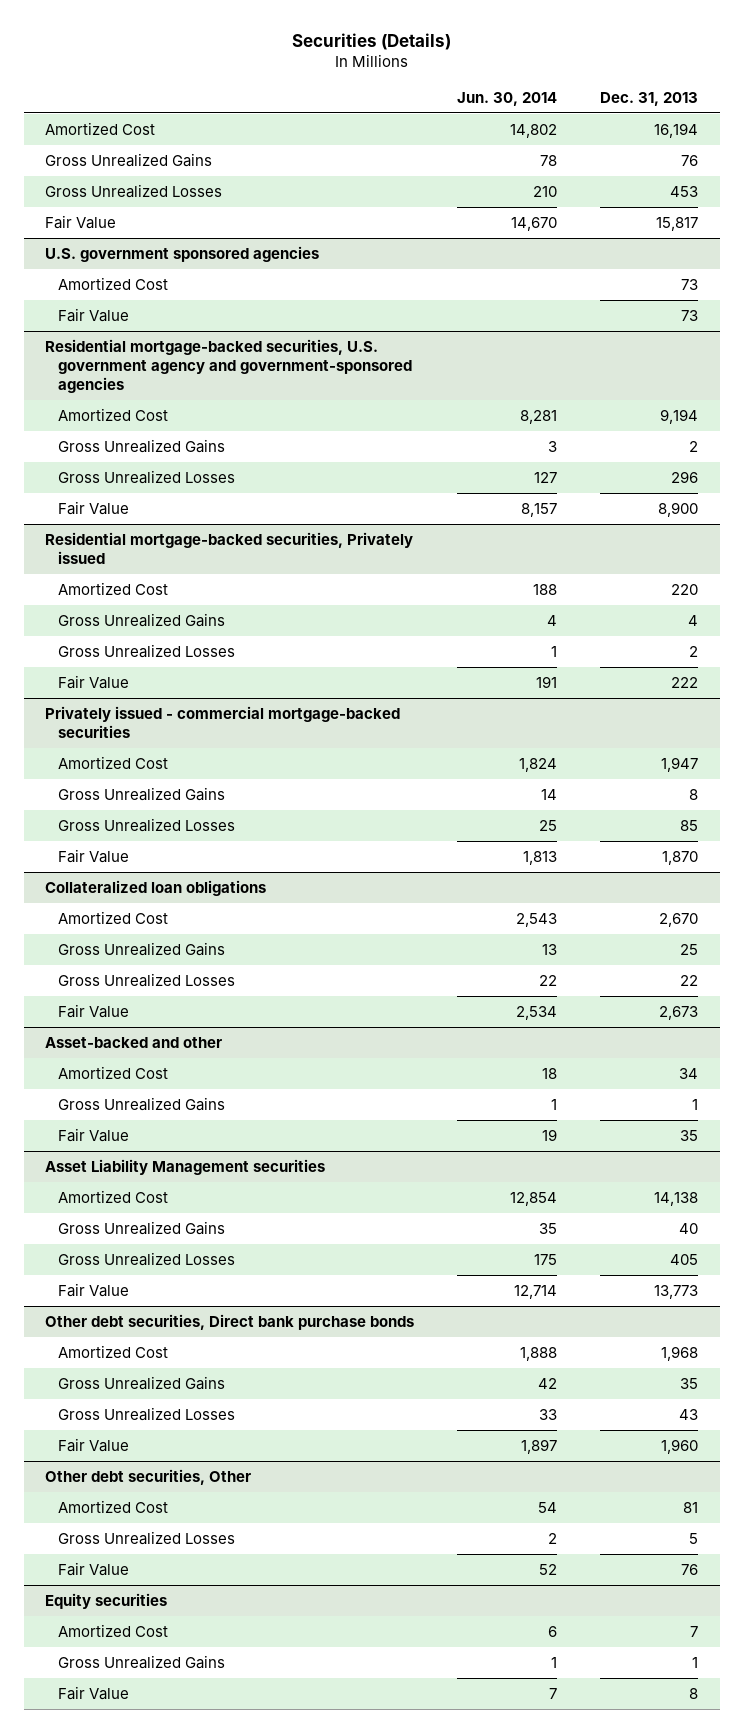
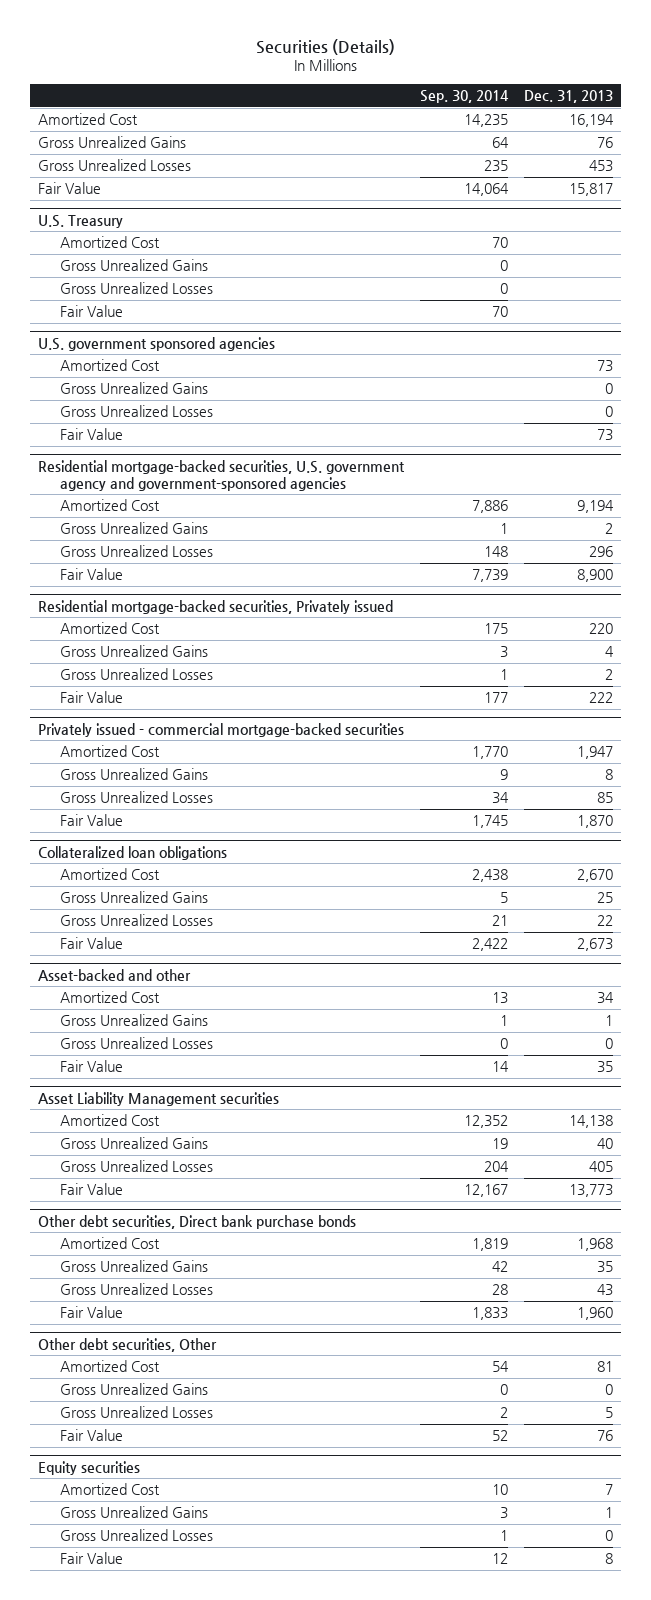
[457,91,558,106] Jun. 30, 2014 -> none
none -> [420,90,510,104] Sep. 30, 2014
none -> [38,214,124,228] U.S. Treasury
none -> [60,236,161,249] Amortized Cost
none -> [60,259,209,272] Gross Unrealized Gains
none -> [60,282,214,295] Gross Unrealized Losses
none -> [60,305,124,318] Fair Value
none -> [60,382,209,395] Gross Unrealized Gains
none -> [60,405,214,418] Gross Unrealized Losses
none -> [60,1037,214,1050] Gross Unrealized Losses
none -> [60,1383,209,1396] Gross Unrealized Gains
none -> [60,1529,214,1542] Gross Unrealized Losses

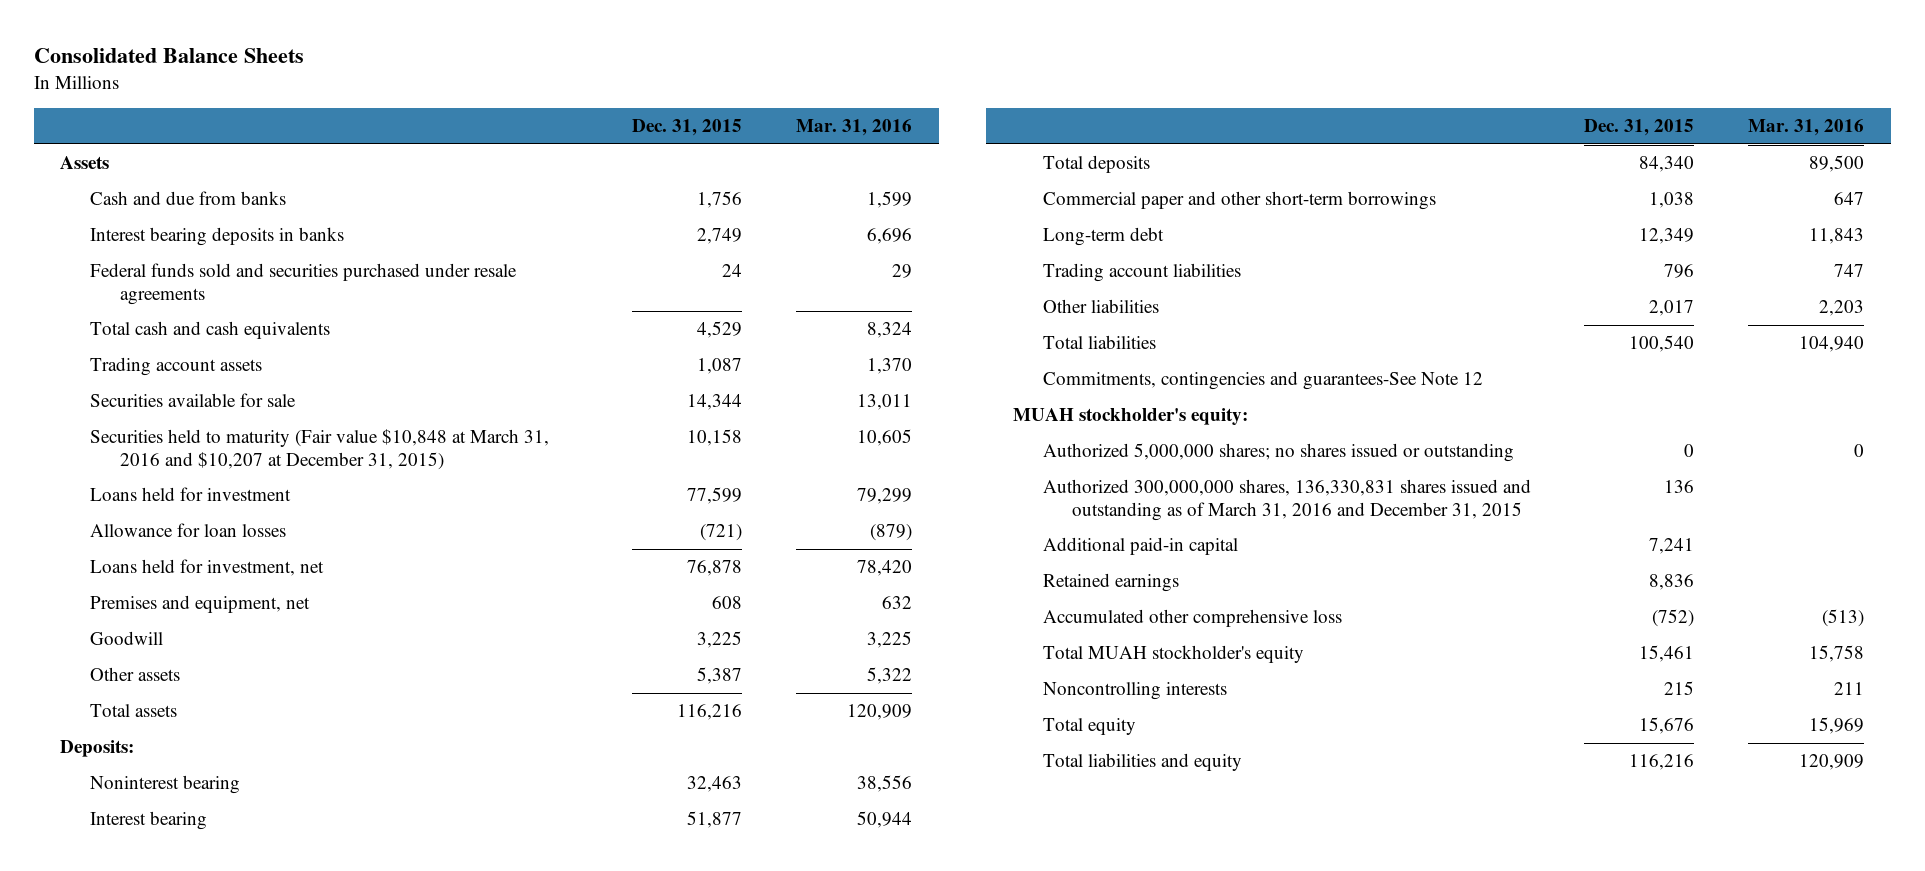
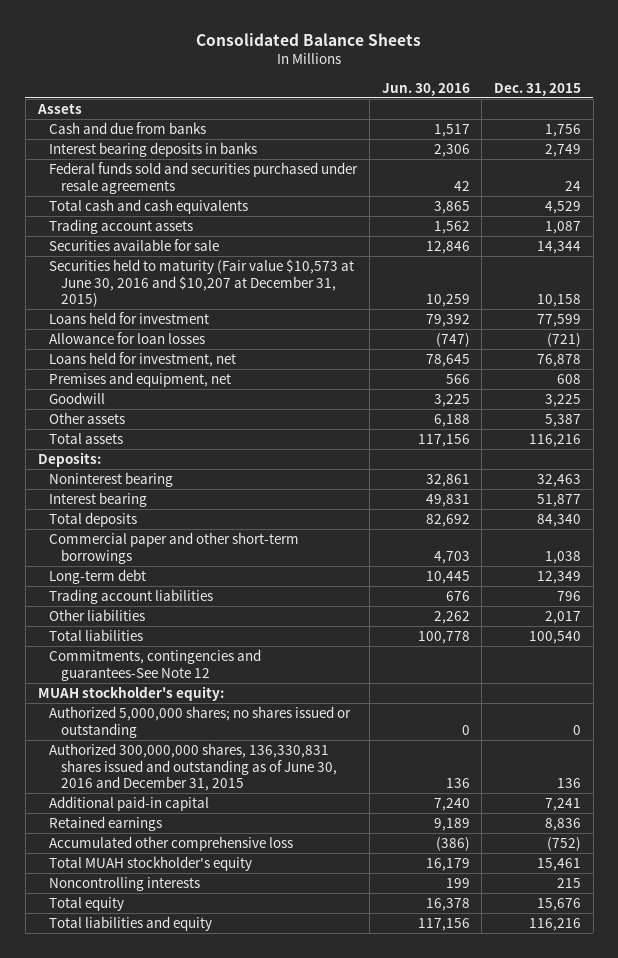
[795,119,912,137] Mar. 31, 2016 -> none
none -> [381,82,470,96] Jun. 30, 2016
[90,429,550,470] Securities held to maturity (Fair value $10,848 at March 31, 2016 and $10,207 at December 31, 2015) -> [49,259,355,308] Securities held to maturity (Fair value $10,573 at June 30, 2016 and $10,207 at December 31, 2015)
[1042,479,1531,521] Authorized 300,000,000 shares, 136,330,831 shares issued and outstanding as of March 31, 2016 and December 31, 2015 -> [49,743,337,792] Authorized 300,000,000 shares, 136,330,831 shares issued and outstanding as of June 30, 2016 and December 31, 2015

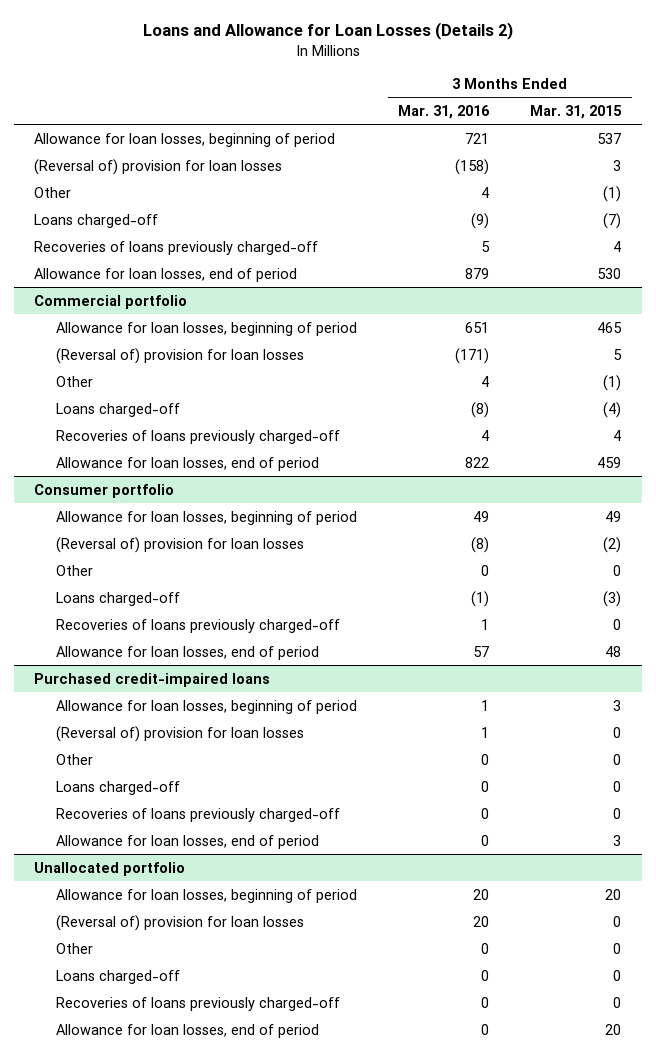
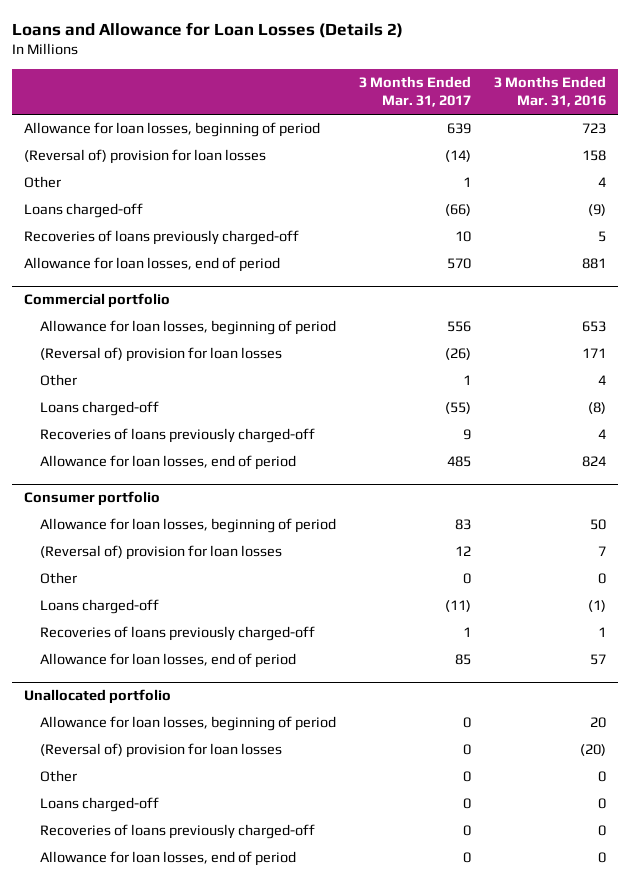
[530,104,623,119] Mar. 31, 2015 -> none
none -> [359,76,472,108] 3 Months Ended Mar. 31, 2017
[465,132,490,144] 721 -> [582,123,607,135] 723
[455,158,490,175] (158) -> [582,150,607,162] 158
[465,267,490,279] 879 -> [582,258,607,270] 881
[465,321,490,333] 651 -> [582,321,607,333] 653
[455,347,490,364] (171) -> [582,348,607,359] 171
[465,456,490,468] 822 -> [582,456,607,468] 824
[473,510,490,522] 49 -> [590,519,607,531] 50
[471,536,490,553] (8) -> [598,546,607,557] 7
[34,672,271,687] Purchased credit-impaired loans -> none
[56,699,358,714] Allowance for loan losses, beginning of period -> none
[56,725,305,742] (Reversal of) provision for loan losses -> none
[56,753,94,765] Other -> none
[56,780,181,795] Loans charged-off -> none
[56,807,341,822] Recoveries of loans previously charged-off -> none
[56,834,320,849] Allowance for loan losses, end of period -> none
[473,915,490,927] 20 -> [580,744,607,757] (20)

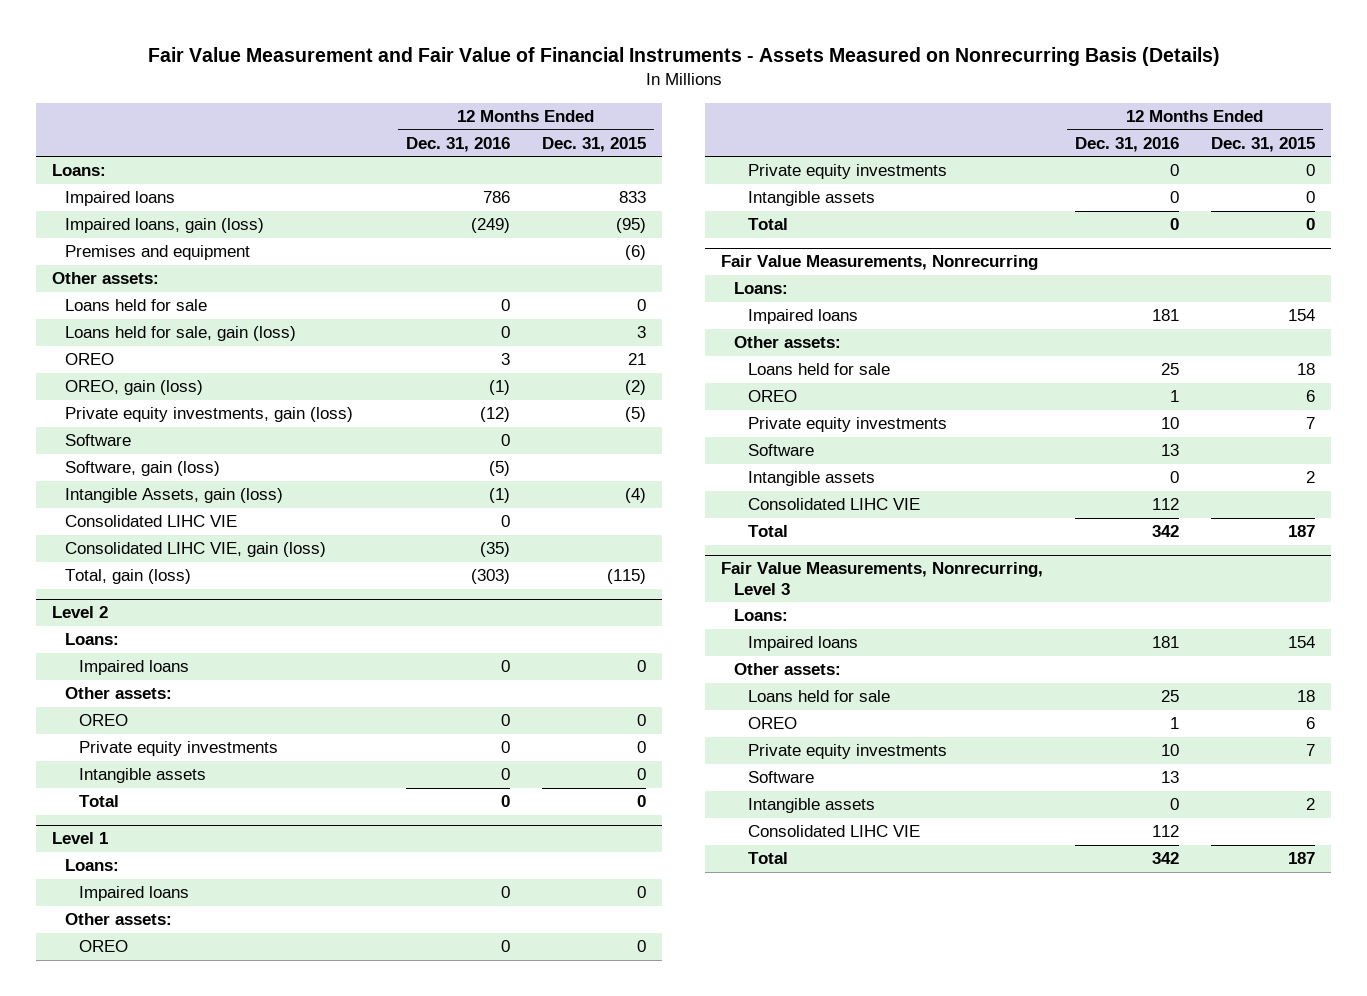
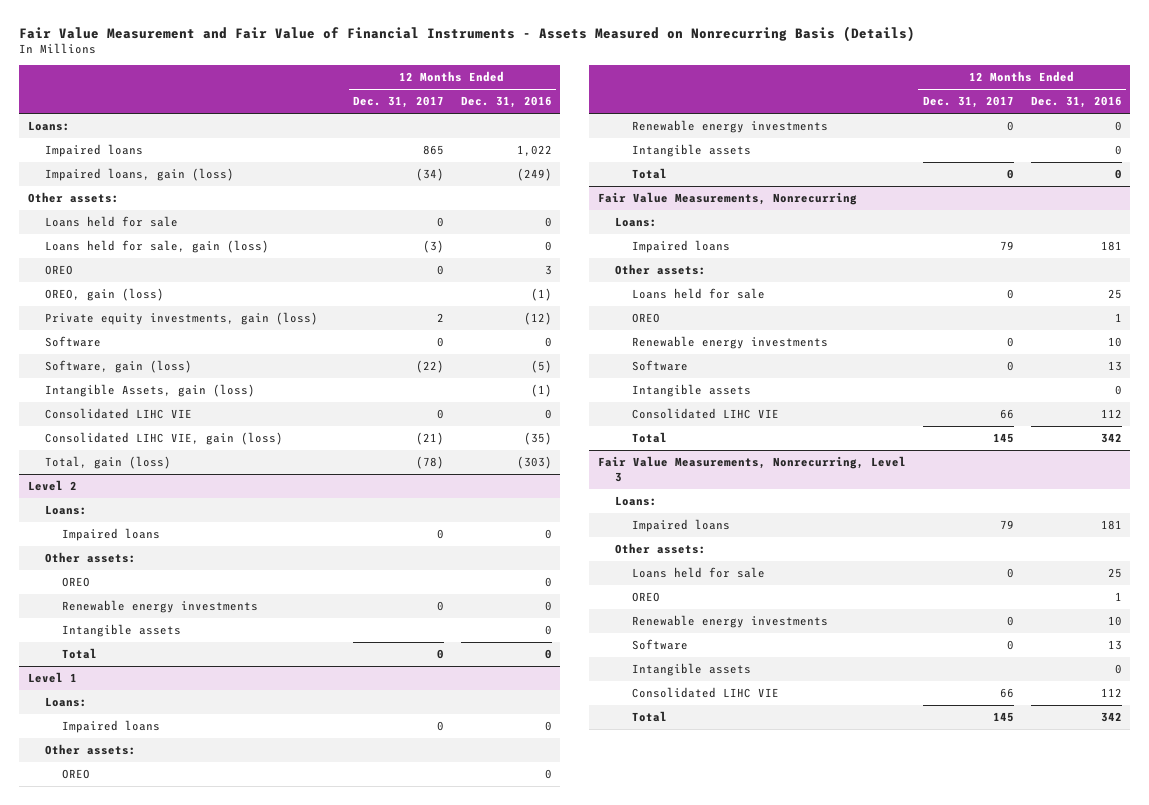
[542,136,647,152] Dec. 31, 2015 -> none
none -> [352,96,444,109] Dec. 31, 2017
[483,191,511,204] 786 -> [516,145,552,157] 1,022
[65,245,251,261] Premises and equipment -> none
[78,741,278,757] Private equity investments -> [61,600,258,614] Renewable energy investments
[747,164,947,180] Private equity investments -> [631,120,828,134] Renewable energy investments
[747,417,947,433] Private equity investments -> [631,336,828,350] Renewable energy investments
[747,744,947,760] Private equity investments -> [631,615,828,629] Renewable energy investments

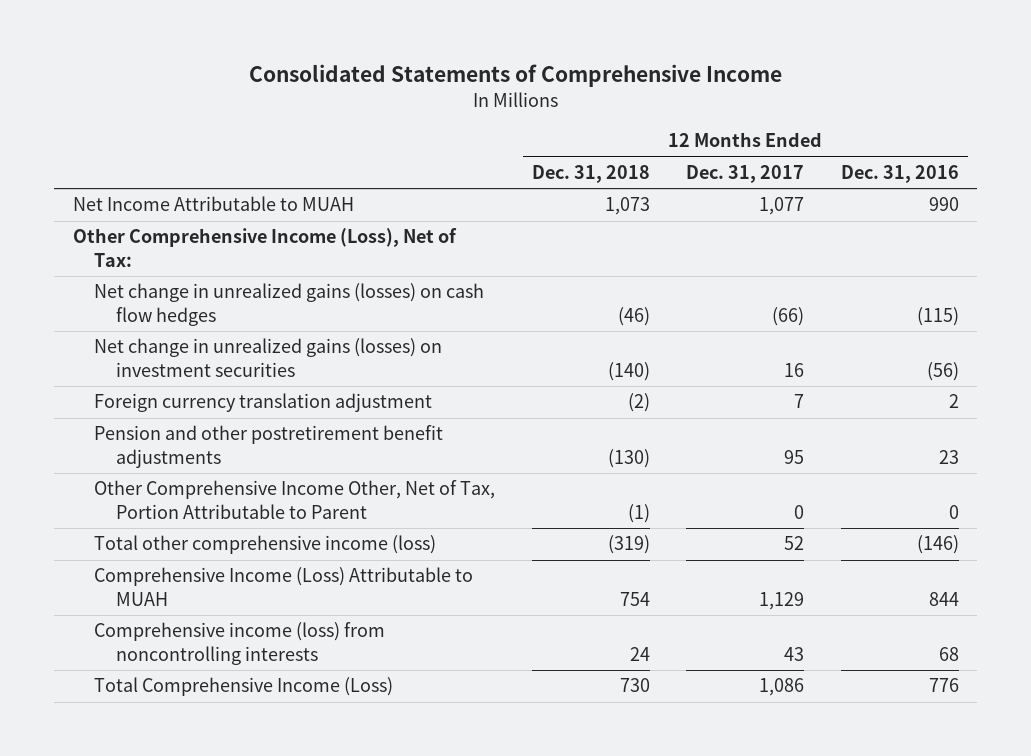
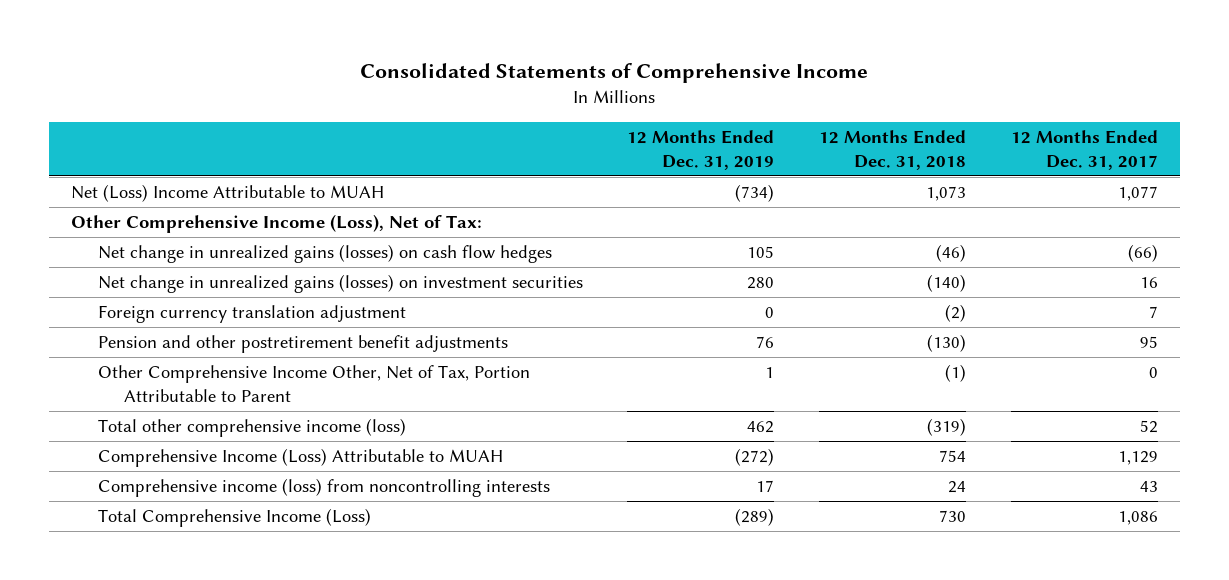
[840,164,959,183] Dec. 31, 2016 -> none
none -> [627,129,775,170] 12 Months Ended Dec. 31, 2019
[72,196,354,212] Net Income Attributable to MUAH -> [71,183,385,202] Net (Loss) Income Attributable to MUAH

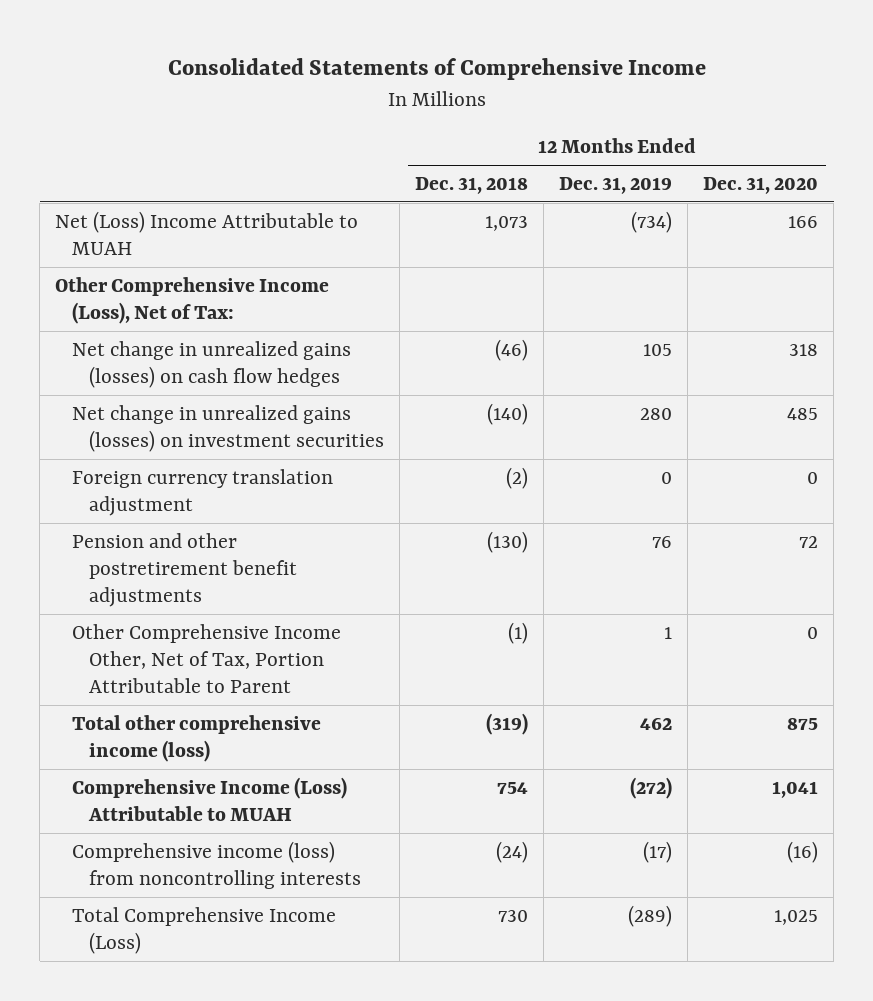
[1010,129,1158,170] 12 Months Ended Dec. 31, 2017 -> none
none -> [703,176,819,194] Dec. 31, 2020
[756,479,775,492] 17 -> [643,840,673,863] (17)
[947,480,966,493] 24 -> [496,840,529,863] (24)

